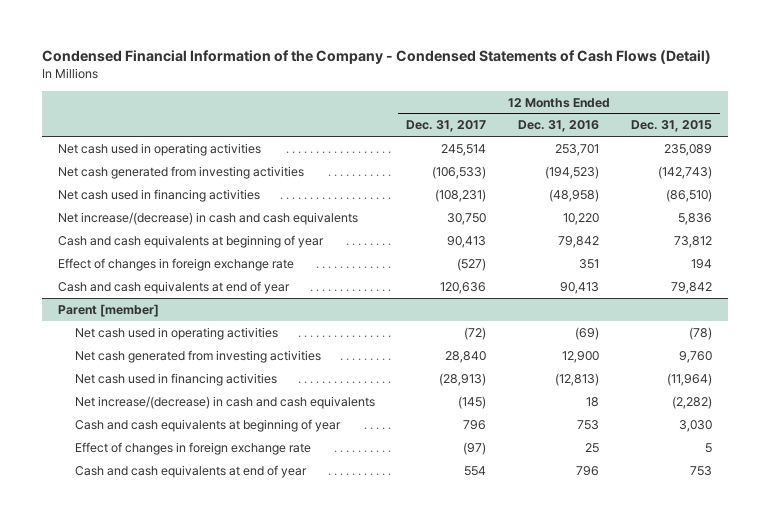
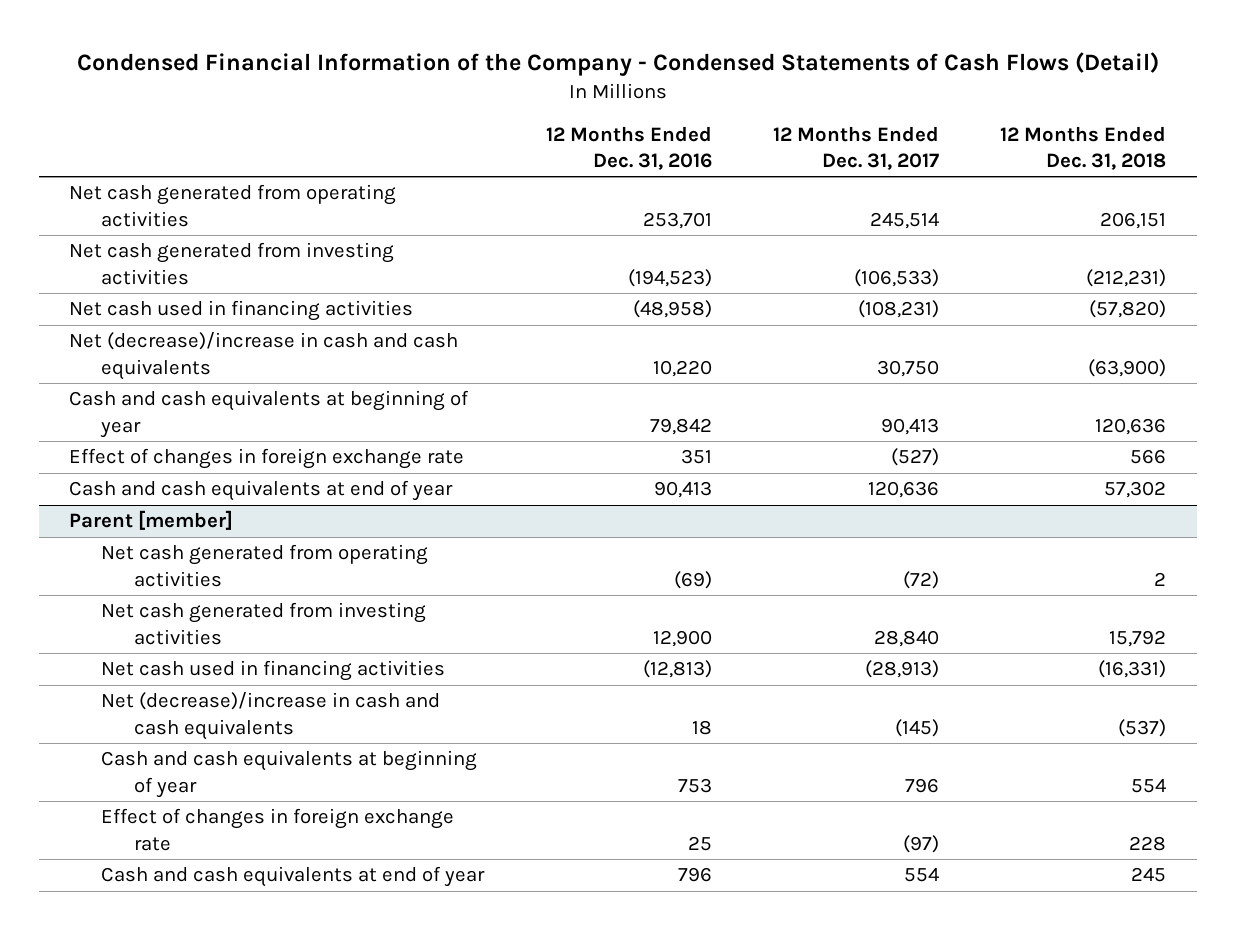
[630,120,712,133] Dec. 31, 2015 -> none
none -> [999,125,1166,171] 12 Months Ended Dec. 31, 2018
[57,142,261,156] Net cash used in operating activities -> [69,184,397,227] Net cash generated from operating activities
[57,211,358,225] Net increase/(decrease) in cash and cash equivalents -> [69,332,459,380] Net (decrease)/increase in cash and cash equivalents
[74,326,278,340] Net cash used in operating activities -> [101,544,429,587] Net cash generated from operating activities
[74,395,375,409] Net increase/(decrease) in cash and cash equivalents -> [101,692,441,740] Net (decrease)/increase in cash and cash equivalents

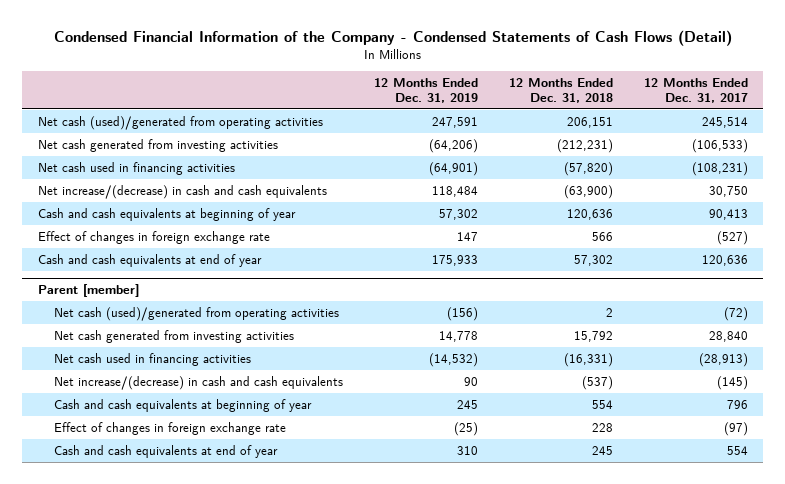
[545,125,712,171] 12 Months Ended Dec. 31, 2016 -> none
none -> [373,78,478,103] 12 Months Ended Dec. 31, 2019
[69,184,397,227] Net cash generated from operating activities -> [37,115,323,130] Net cash (used)/generated from operating activities
[69,332,459,380] Net (decrease)/increase in cash and cash equivalents -> [37,184,327,199] Net increase/(decrease) in cash and cash equivalents
[101,544,429,587] Net cash generated from operating activities -> [53,306,339,321] Net cash (used)/generated from operating activities
[101,692,441,740] Net (decrease)/increase in cash and cash equivalents -> [53,375,343,390] Net increase/(decrease) in cash and cash equivalents

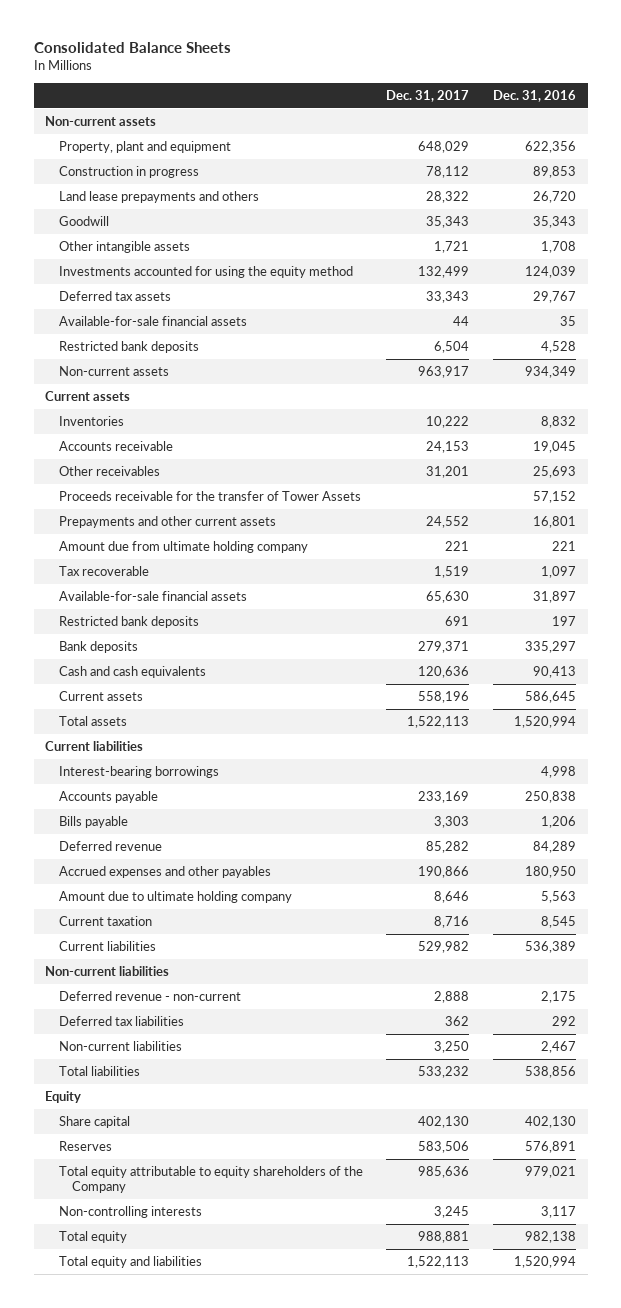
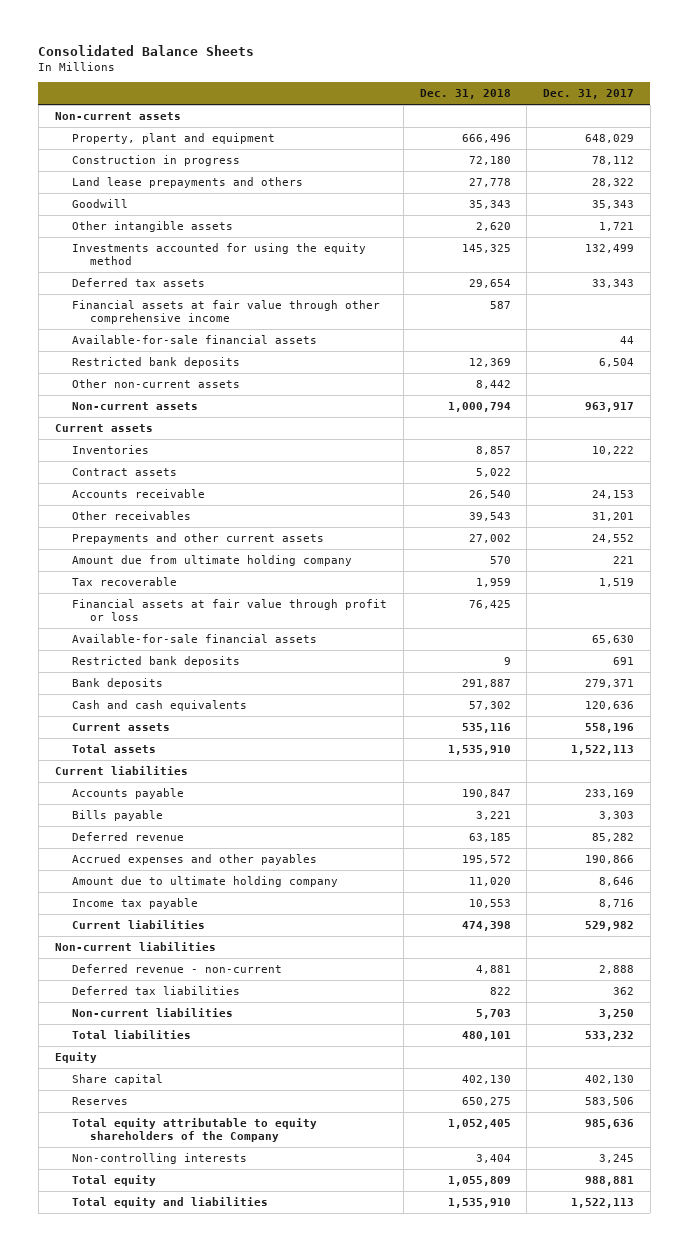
[492,89,576,102] Dec. 31, 2016 -> none
none -> [419,89,511,100] Dec. 31, 2018
none -> [72,300,381,325] Financial assets at fair value through other comprehensive income
none -> [72,379,241,389] Other non-current assets
none -> [72,468,178,477] Contract assets
[58,490,361,501] Proceeds receivable for the transfer of Tower Assets -> none
none -> [72,599,388,622] Financial assets at fair value through profit or loss
[58,765,219,778] Interest-bearing borrowings -> none
[58,915,152,926] Current taxation -> [72,898,199,910] Income tax payable

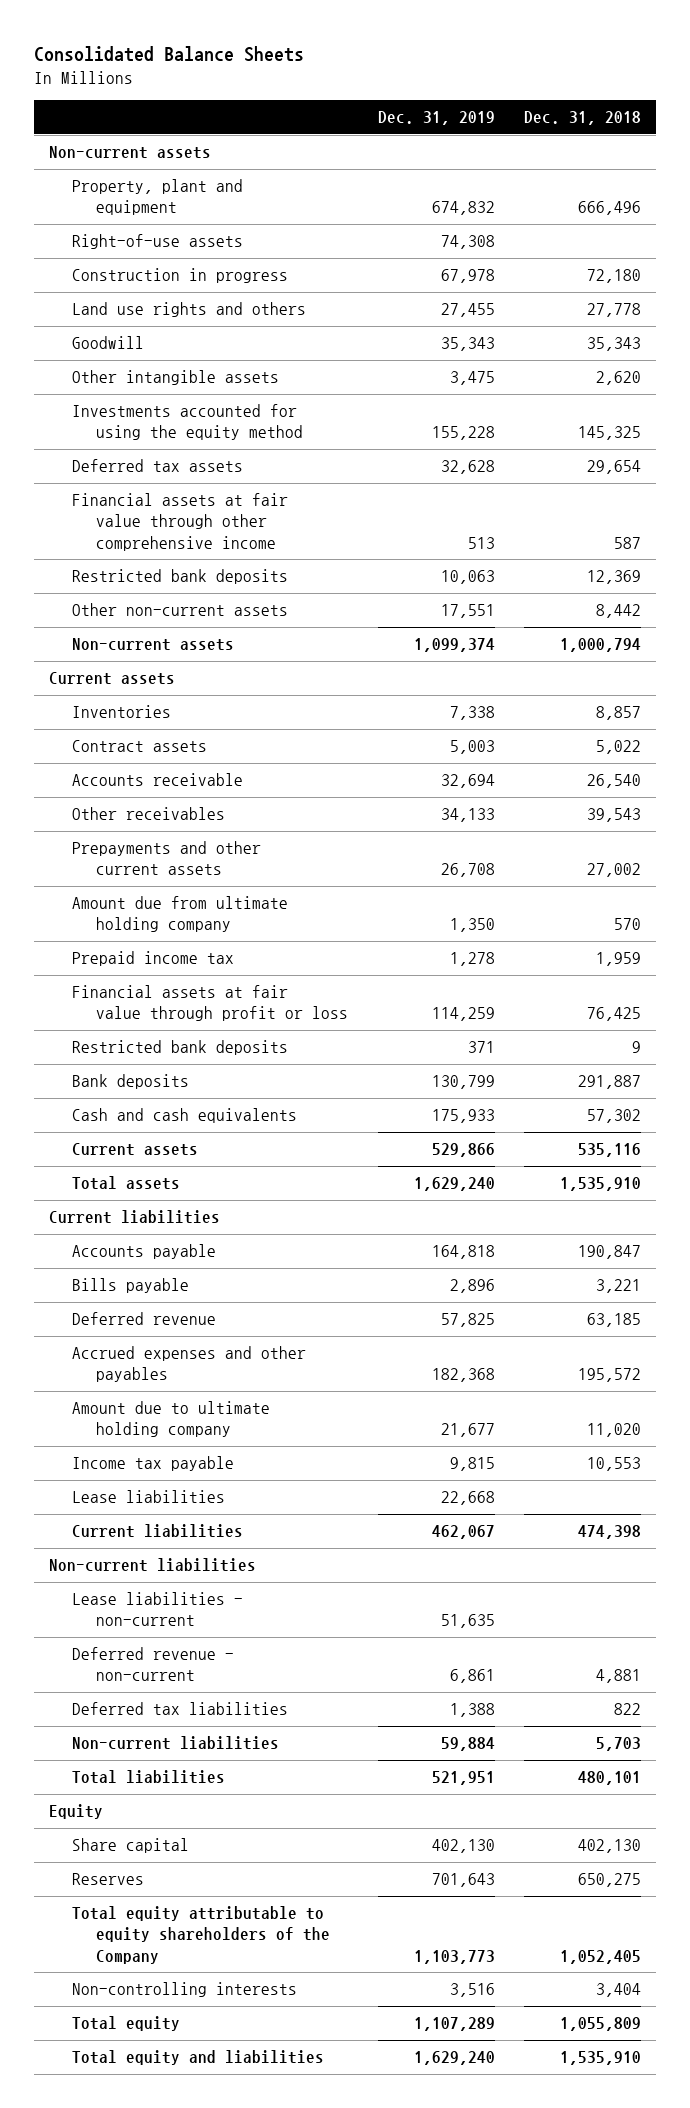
[542,89,634,100] Dec. 31, 2017 -> none
none -> [377,111,495,126] Dec. 31, 2019
none -> [72,234,244,250] Right-of-use assets
[72,177,304,189] Land lease prepayments and others -> [72,302,307,318] Land use rights and others
[72,335,318,345] Available-for-sale financial assets -> none
[72,577,178,587] Tax recoverable -> [72,951,235,967] Prepaid income tax
[72,634,318,644] Available-for-sale financial assets -> none
none -> [72,1490,226,1504] Lease liabilities
none -> [72,1592,244,1627] Lease liabilities - non-current

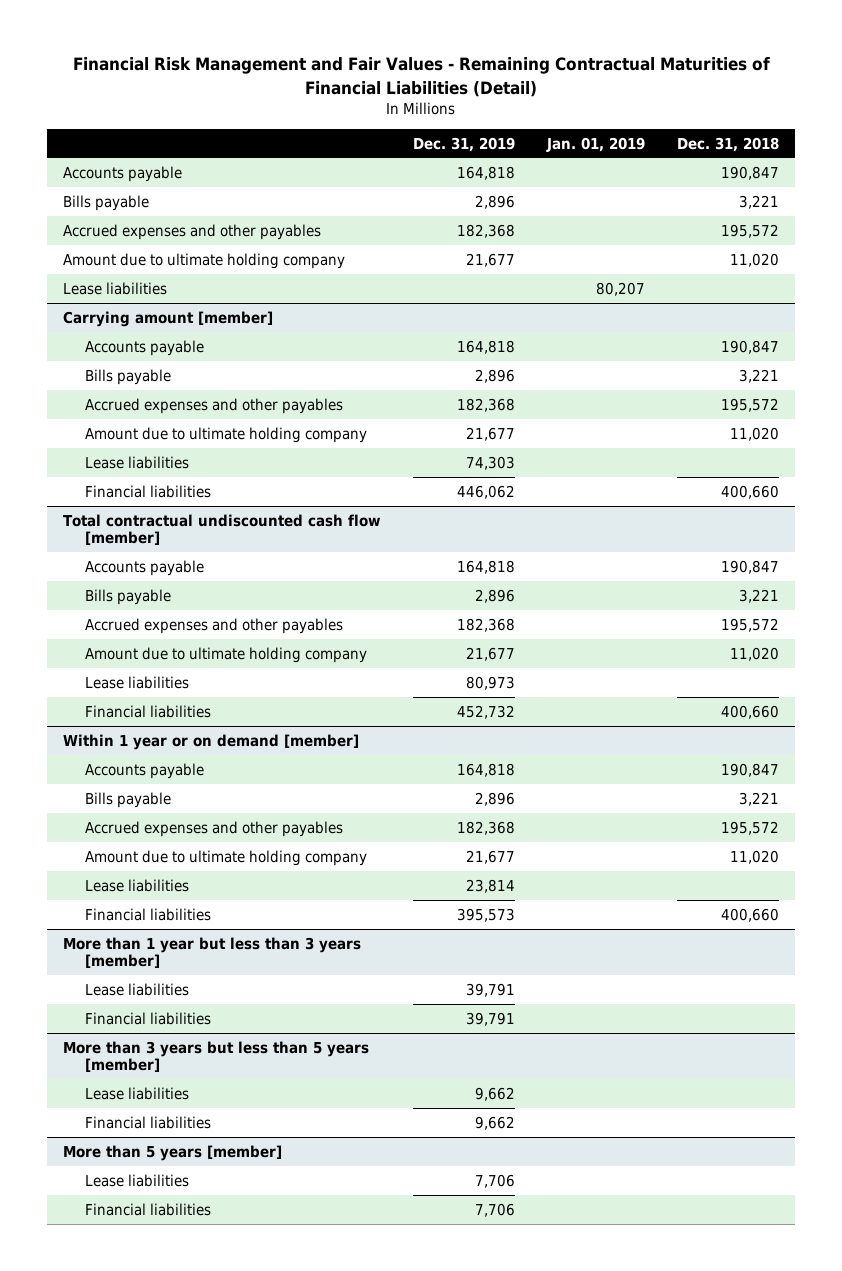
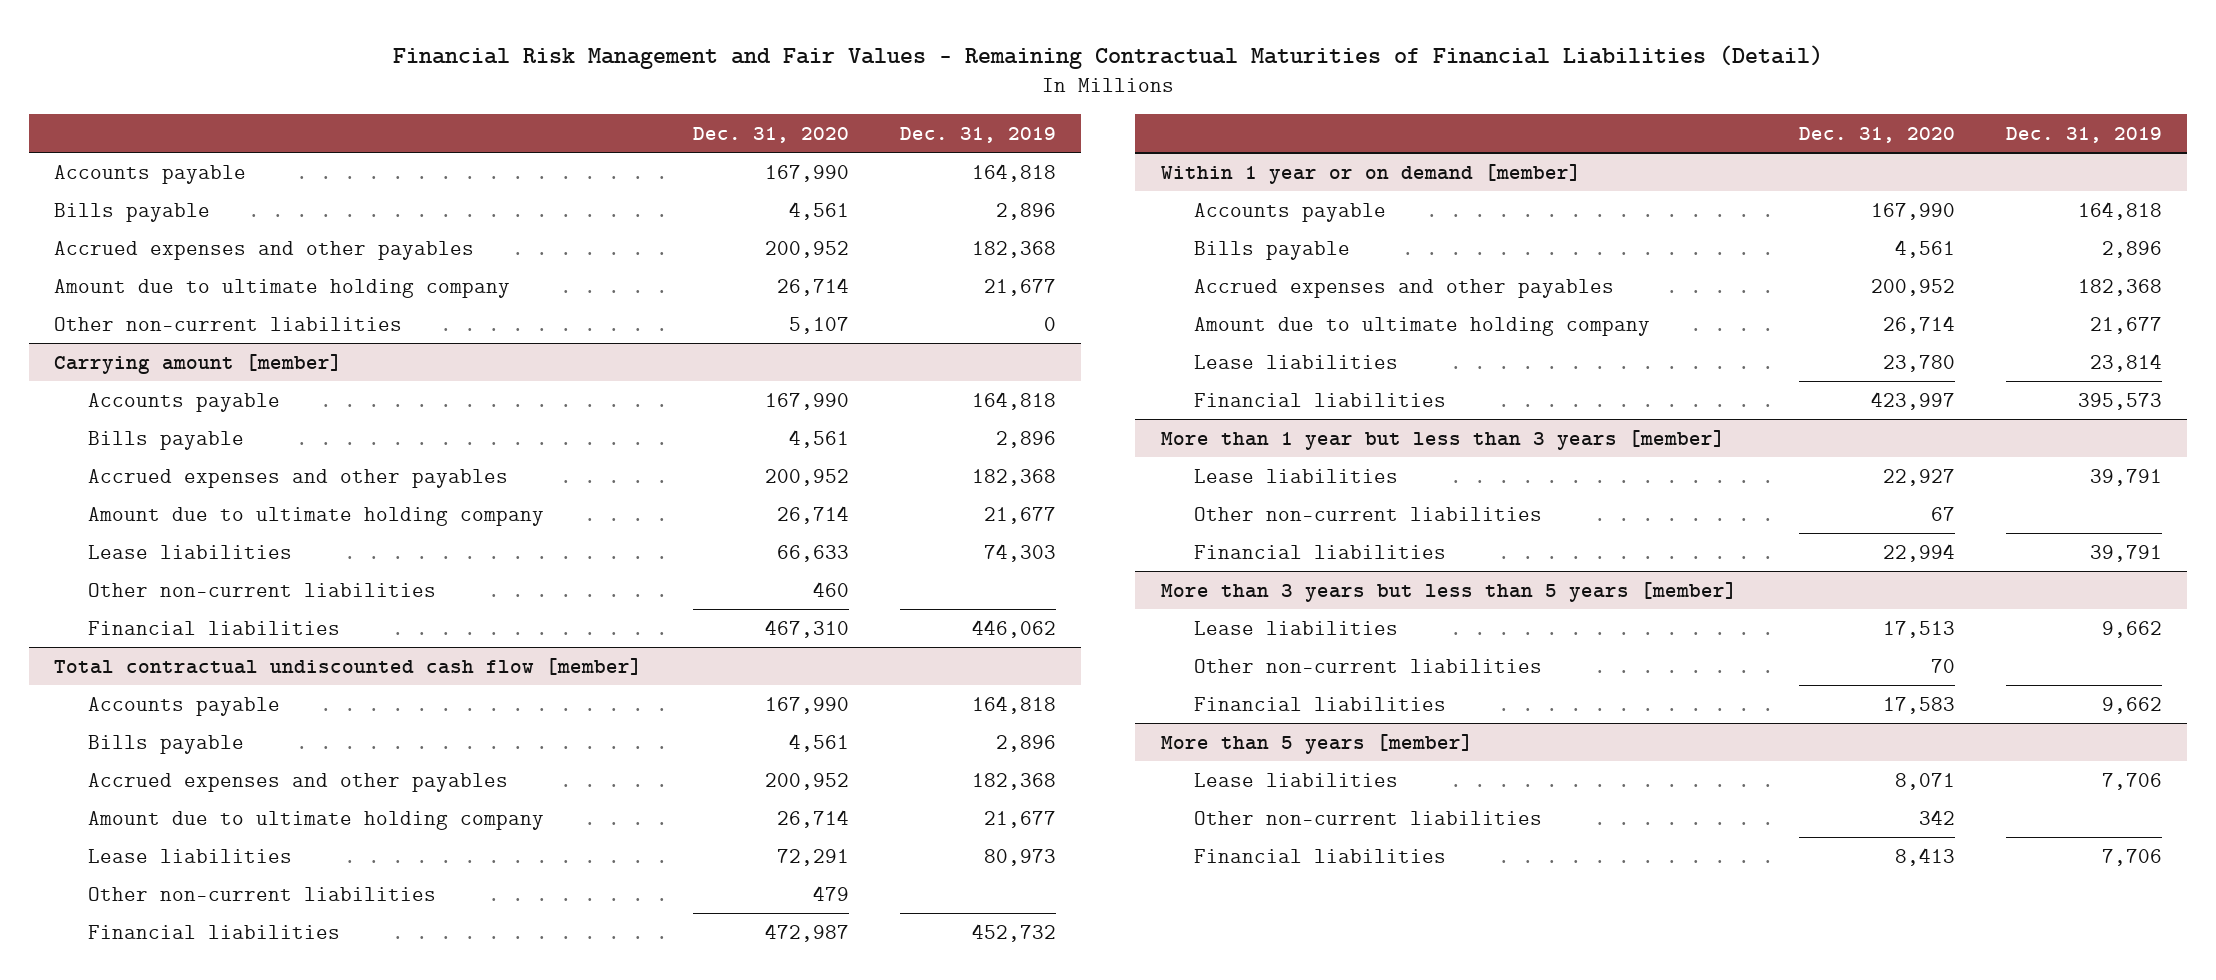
[545,136,645,152] Jan. 01, 2019 -> none
[676,136,779,152] Dec. 31, 2018 -> none
none -> [692,126,849,143] Dec. 31, 2020
[63,281,168,295] Lease liabilities -> none
none -> [54,316,403,331] Other non-current liabilities
none -> [87,582,436,597] Other non-current liabilities
none -> [87,886,436,901] Other non-current liabilities
none -> [1194,506,1543,521] Other non-current liabilities
none -> [1194,658,1543,673] Other non-current liabilities
none -> [1194,810,1543,825] Other non-current liabilities

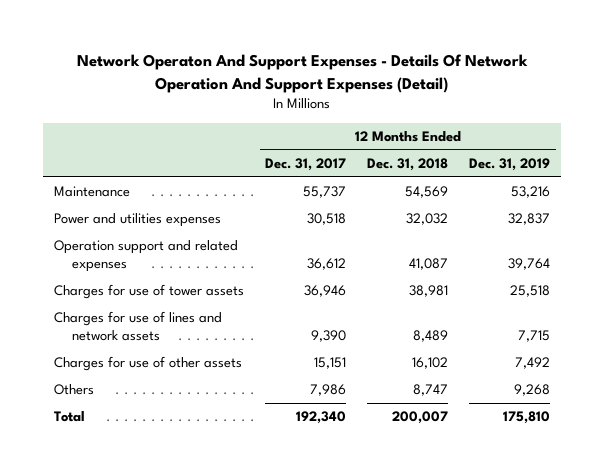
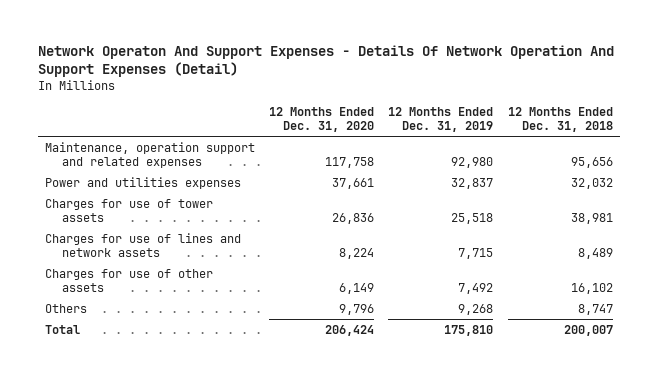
[265,157,347,171] Dec. 31, 2017 -> none
none -> [269,106,375,132] 12 Months Ended Dec. 31, 2020
[53,186,130,198] Maintenance -> none
none -> [45,141,256,168] Maintenance, operation support and related expenses
[53,240,238,273] Operation support and related expenses -> none

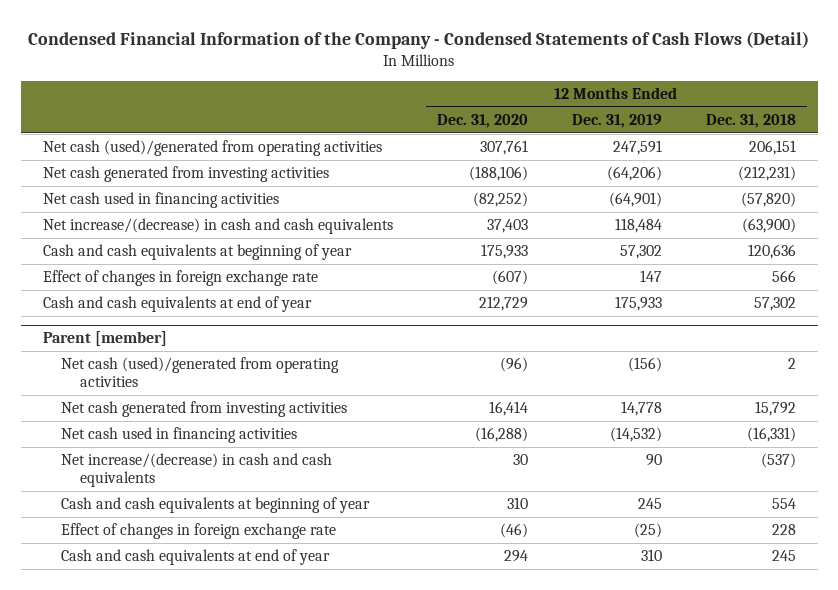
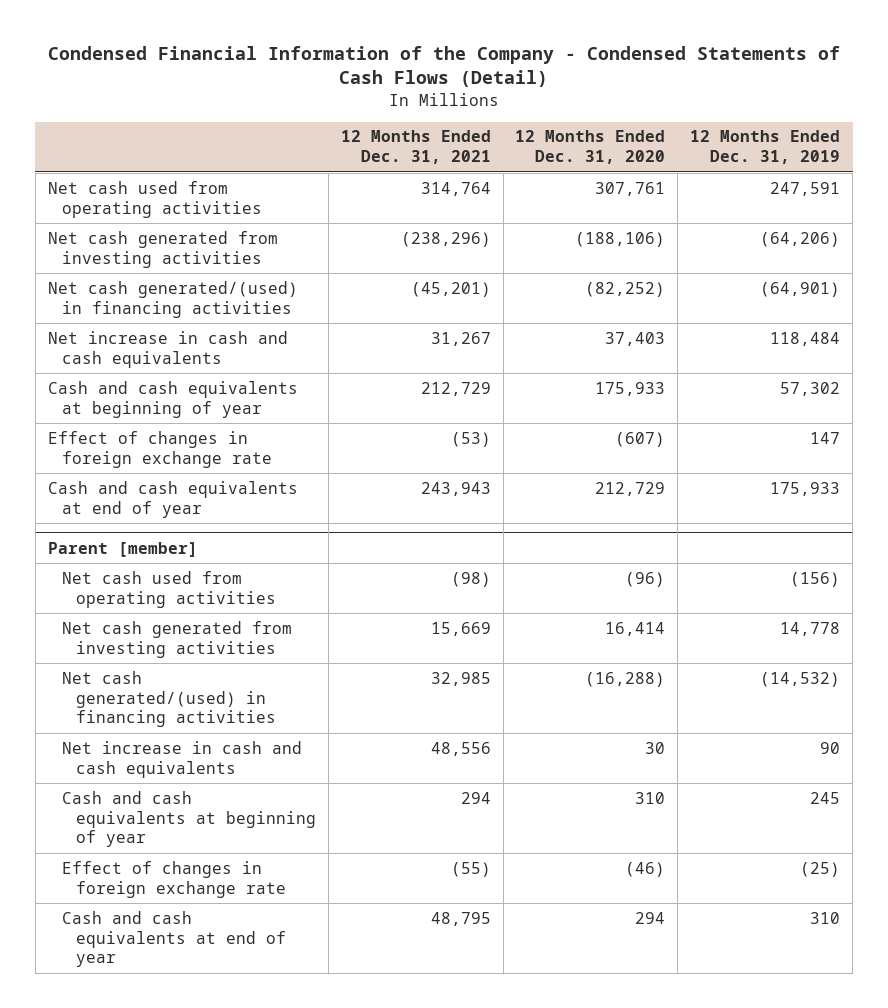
[705,114,796,129] Dec. 31, 2018 -> none
none -> [340,130,491,165] 12 Months Ended Dec. 31, 2021
[42,140,382,157] Net cash (used)/generated from operating activities -> [47,180,262,218] Net cash used from operating activities
[42,192,279,209] Net cash used in financing activities -> [47,280,298,318] Net cash generated/(used) in financing activities
[42,218,393,235] Net increase/(decrease) in cash and cash equivalents -> [47,330,288,368] Net increase in cash and cash equivalents
[61,357,340,388] Net cash (used)/generated from operating activities -> [61,570,276,608] Net cash used from operating activities
[61,427,298,444] Net cash used in financing activities -> [61,670,276,728] Net cash generated/(used) in financing activities
[61,453,333,488] Net increase/(decrease) in cash and cash equivalents -> [61,740,302,778] Net increase in cash and cash equivalents

